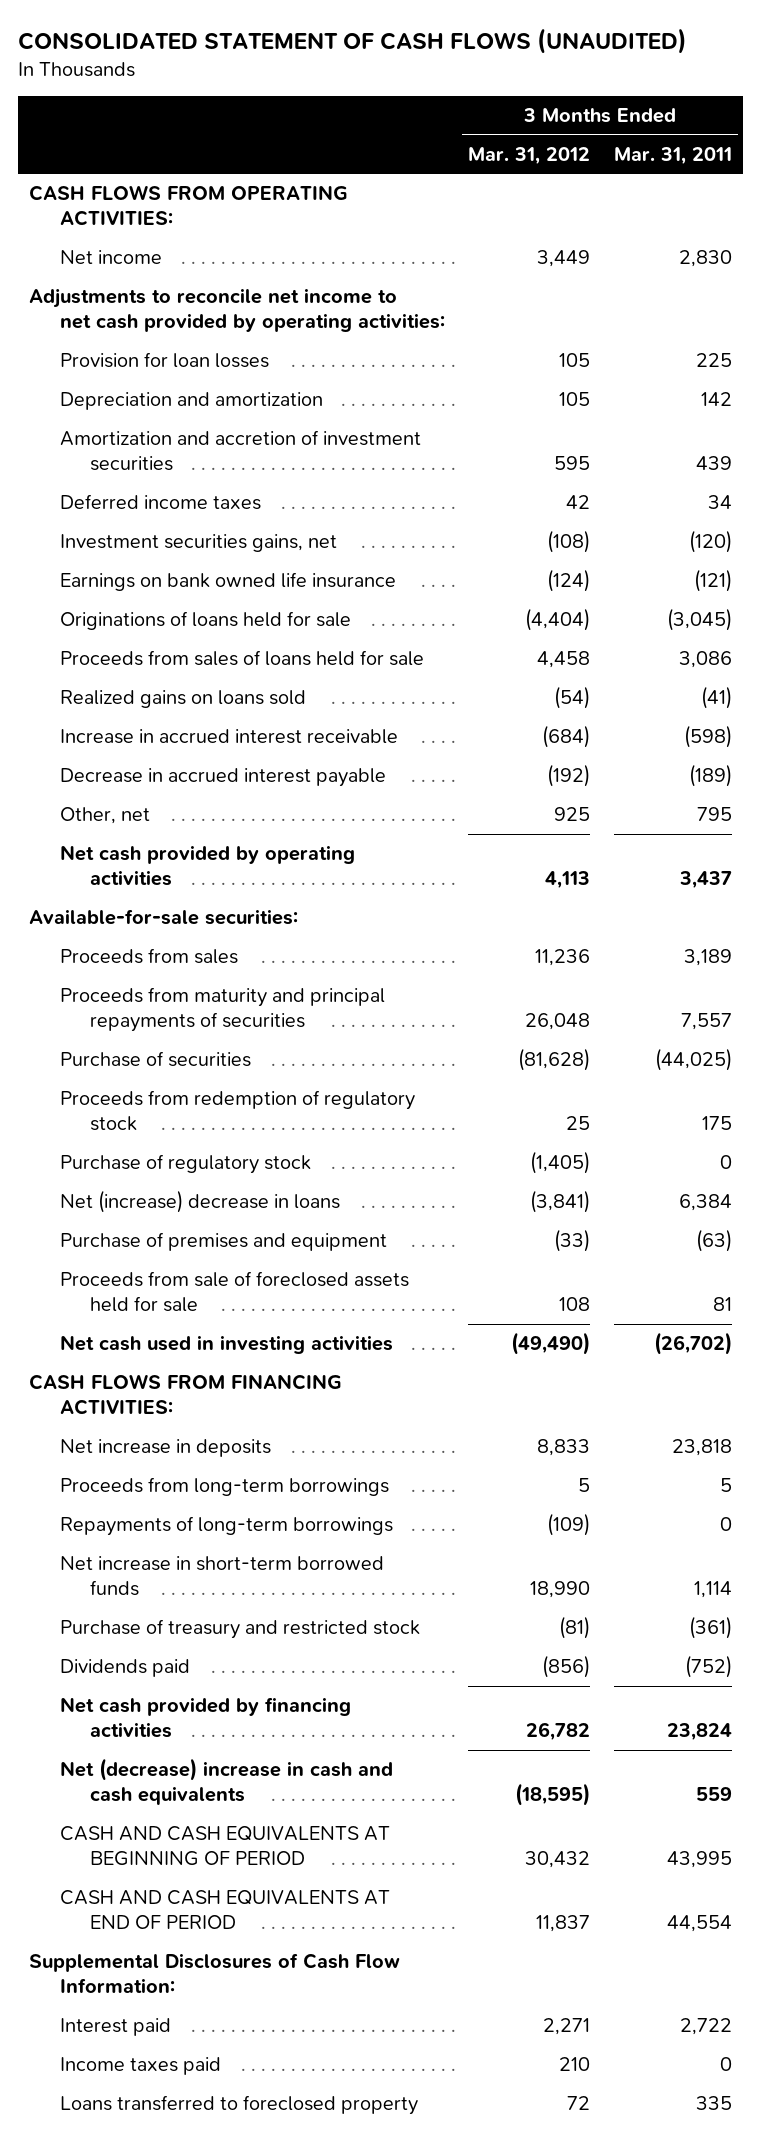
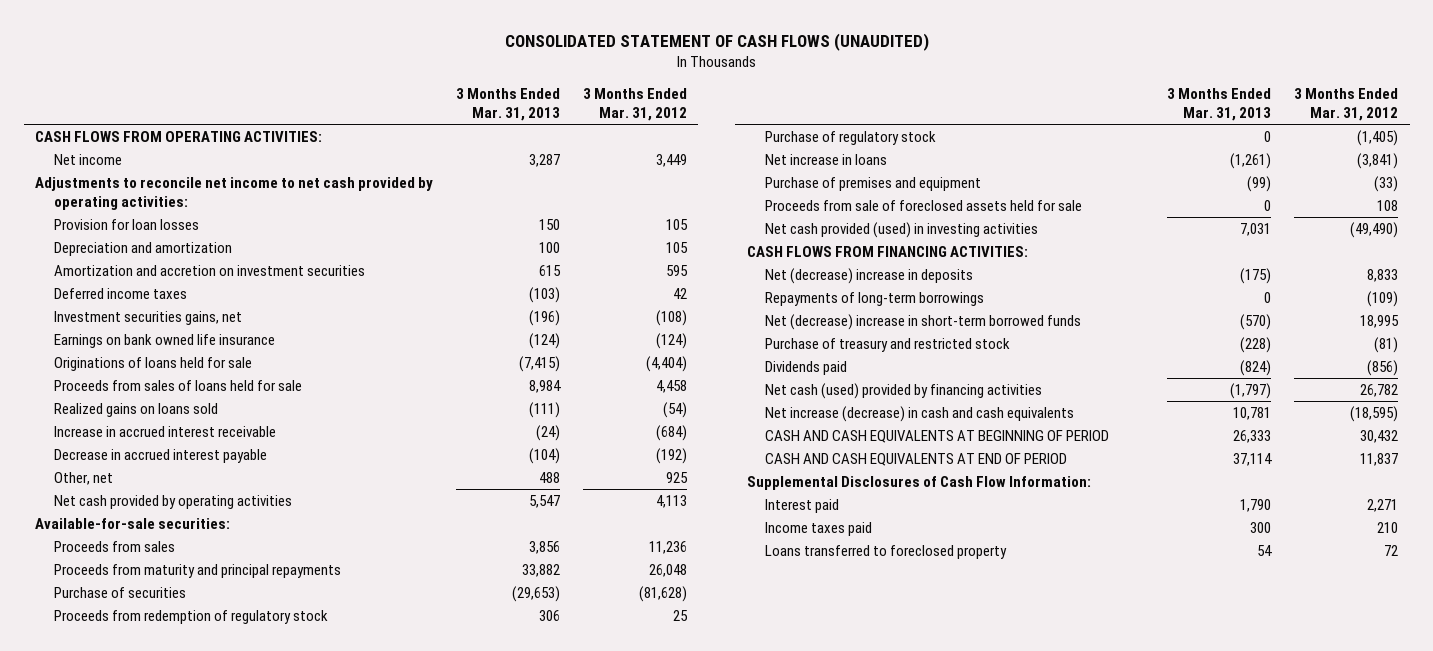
[613,146,732,165] Mar. 31, 2011 -> none
none -> [455,87,560,121] 3 Months Ended Mar. 31, 2013
[59,430,421,472] Amortization and accretion of investment securities -> [53,264,365,276] Amortization and accretion on investment securities
[59,987,385,1033] Proceeds from maturity and principal repayments of securities -> [53,563,341,578] Proceeds from maturity and principal repayments
[59,1190,340,1214] Net (increase) decrease in loans -> [765,153,888,165] Net increase in loans
[59,1335,393,1355] Net cash used in investing activities -> [765,221,1039,238] Net cash provided (used) in investing activities
[59,1477,389,1497] Proceeds from long-term borrowings -> none
[59,1439,271,1458] Net increase in deposits -> [765,267,974,284] Net (decrease) increase in deposits
[59,1556,384,1597] Net increase in short-term borrowed funds -> [765,313,1082,330] Net (decrease) increase in short-term borrowed funds
[530,1581,591,1599] 18,990 -> [1360,314,1400,328] 18,995
[59,1697,351,1739] Net cash provided by financing activities -> [765,382,1043,399] Net cash (used) provided by financing activities
[59,1758,393,1806] Net (decrease) increase in cash and cash equivalents -> [765,405,1075,422] Net increase (decrease) in cash and cash equivalents

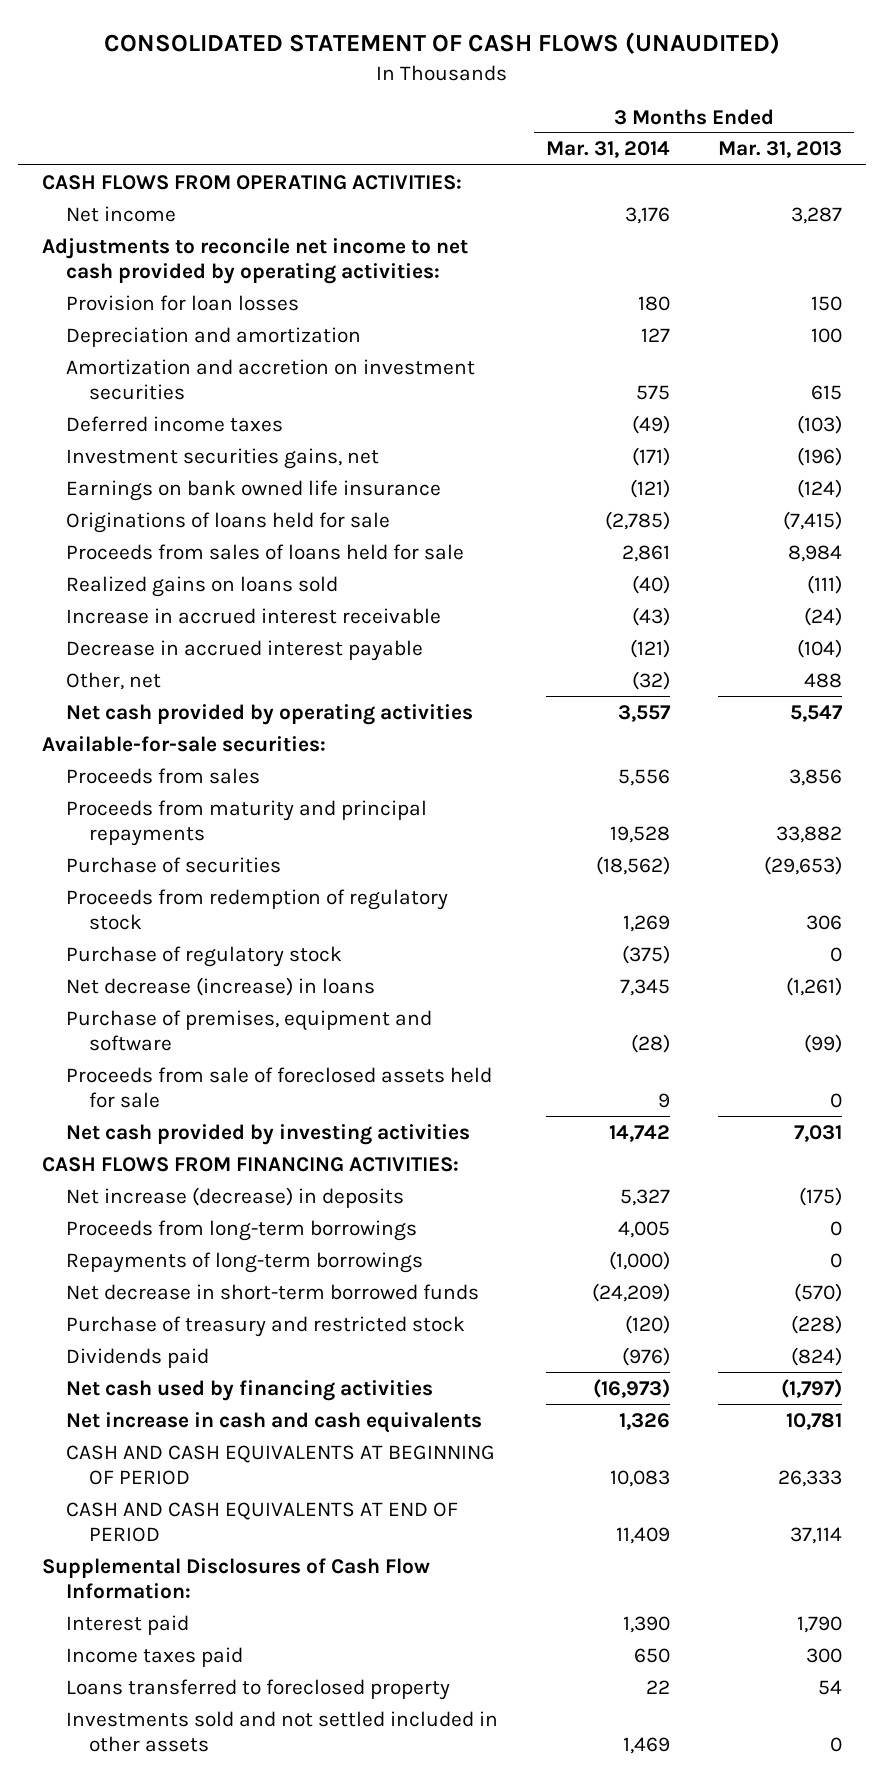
[582,87,687,121] 3 Months Ended Mar. 31, 2012 -> none
none -> [545,141,670,159] Mar. 31, 2014
[765,153,888,165] Net increase in loans -> [65,976,375,996] Net decrease (increase) in loans
[765,176,982,191] Purchase of premises and equipment -> [65,1009,432,1052] Purchase of premises, equipment and software
[765,221,1039,238] Net cash provided (used) in investing activities -> [65,1123,470,1145] Net cash provided by investing activities
[765,267,974,284] Net (decrease) increase in deposits -> [65,1186,404,1208] Net increase (decrease) in deposits
none -> [65,1219,417,1241] Proceeds from long-term borrowings
[765,313,1082,330] Net (decrease) increase in short-term borrowed funds -> [65,1283,479,1300] Net decrease in short-term borrowed funds
[765,382,1043,399] Net cash (used) provided by financing activities -> [65,1379,433,1401] Net cash used by financing activities
[765,405,1075,422] Net increase (decrease) in cash and cash equivalents -> [65,1411,482,1433] Net increase in cash and cash equivalents
none -> [65,1710,498,1753] Investments sold and not settled included in other assets

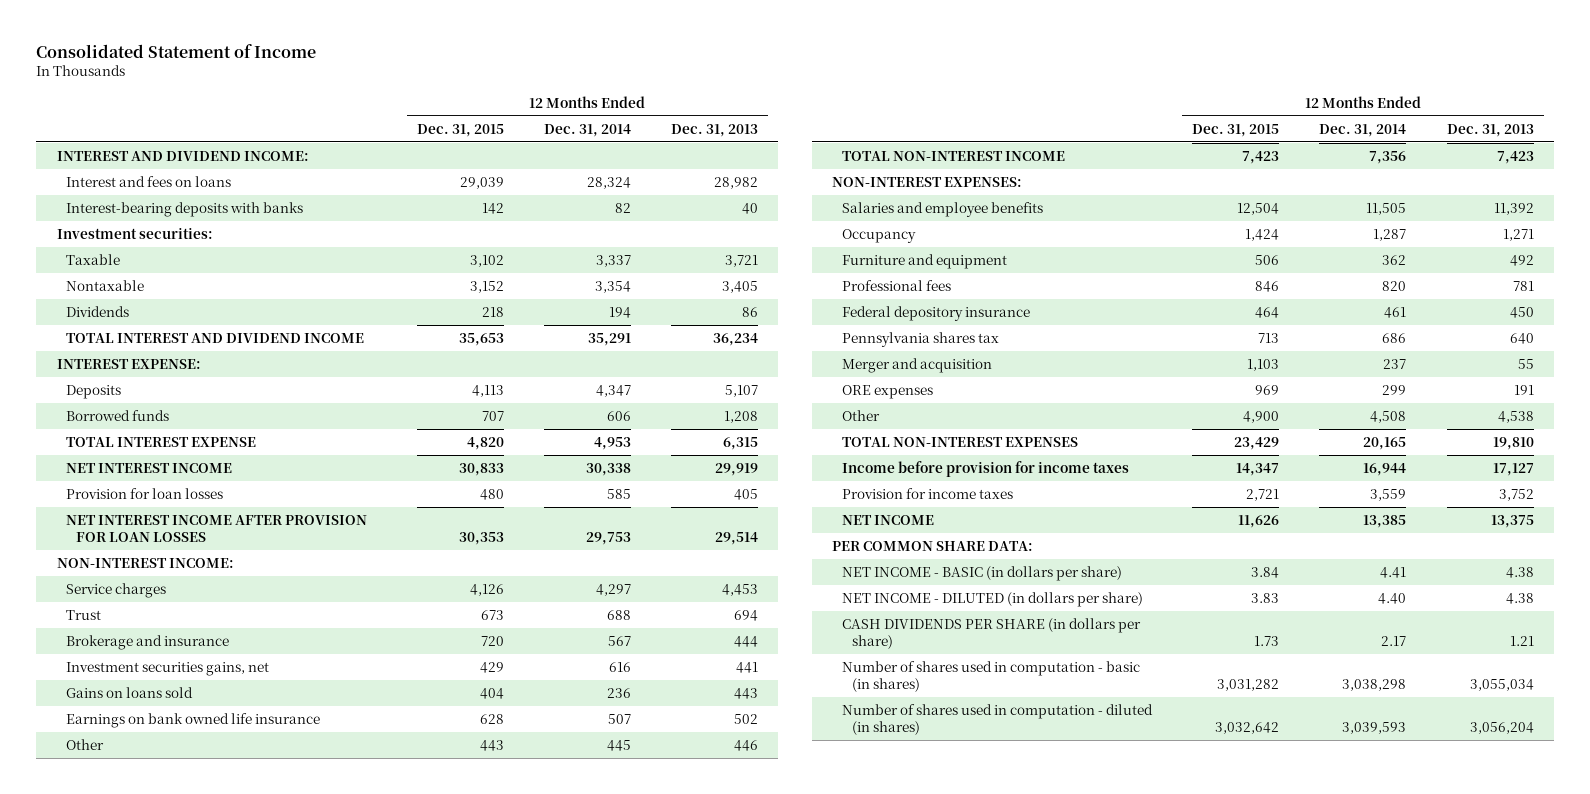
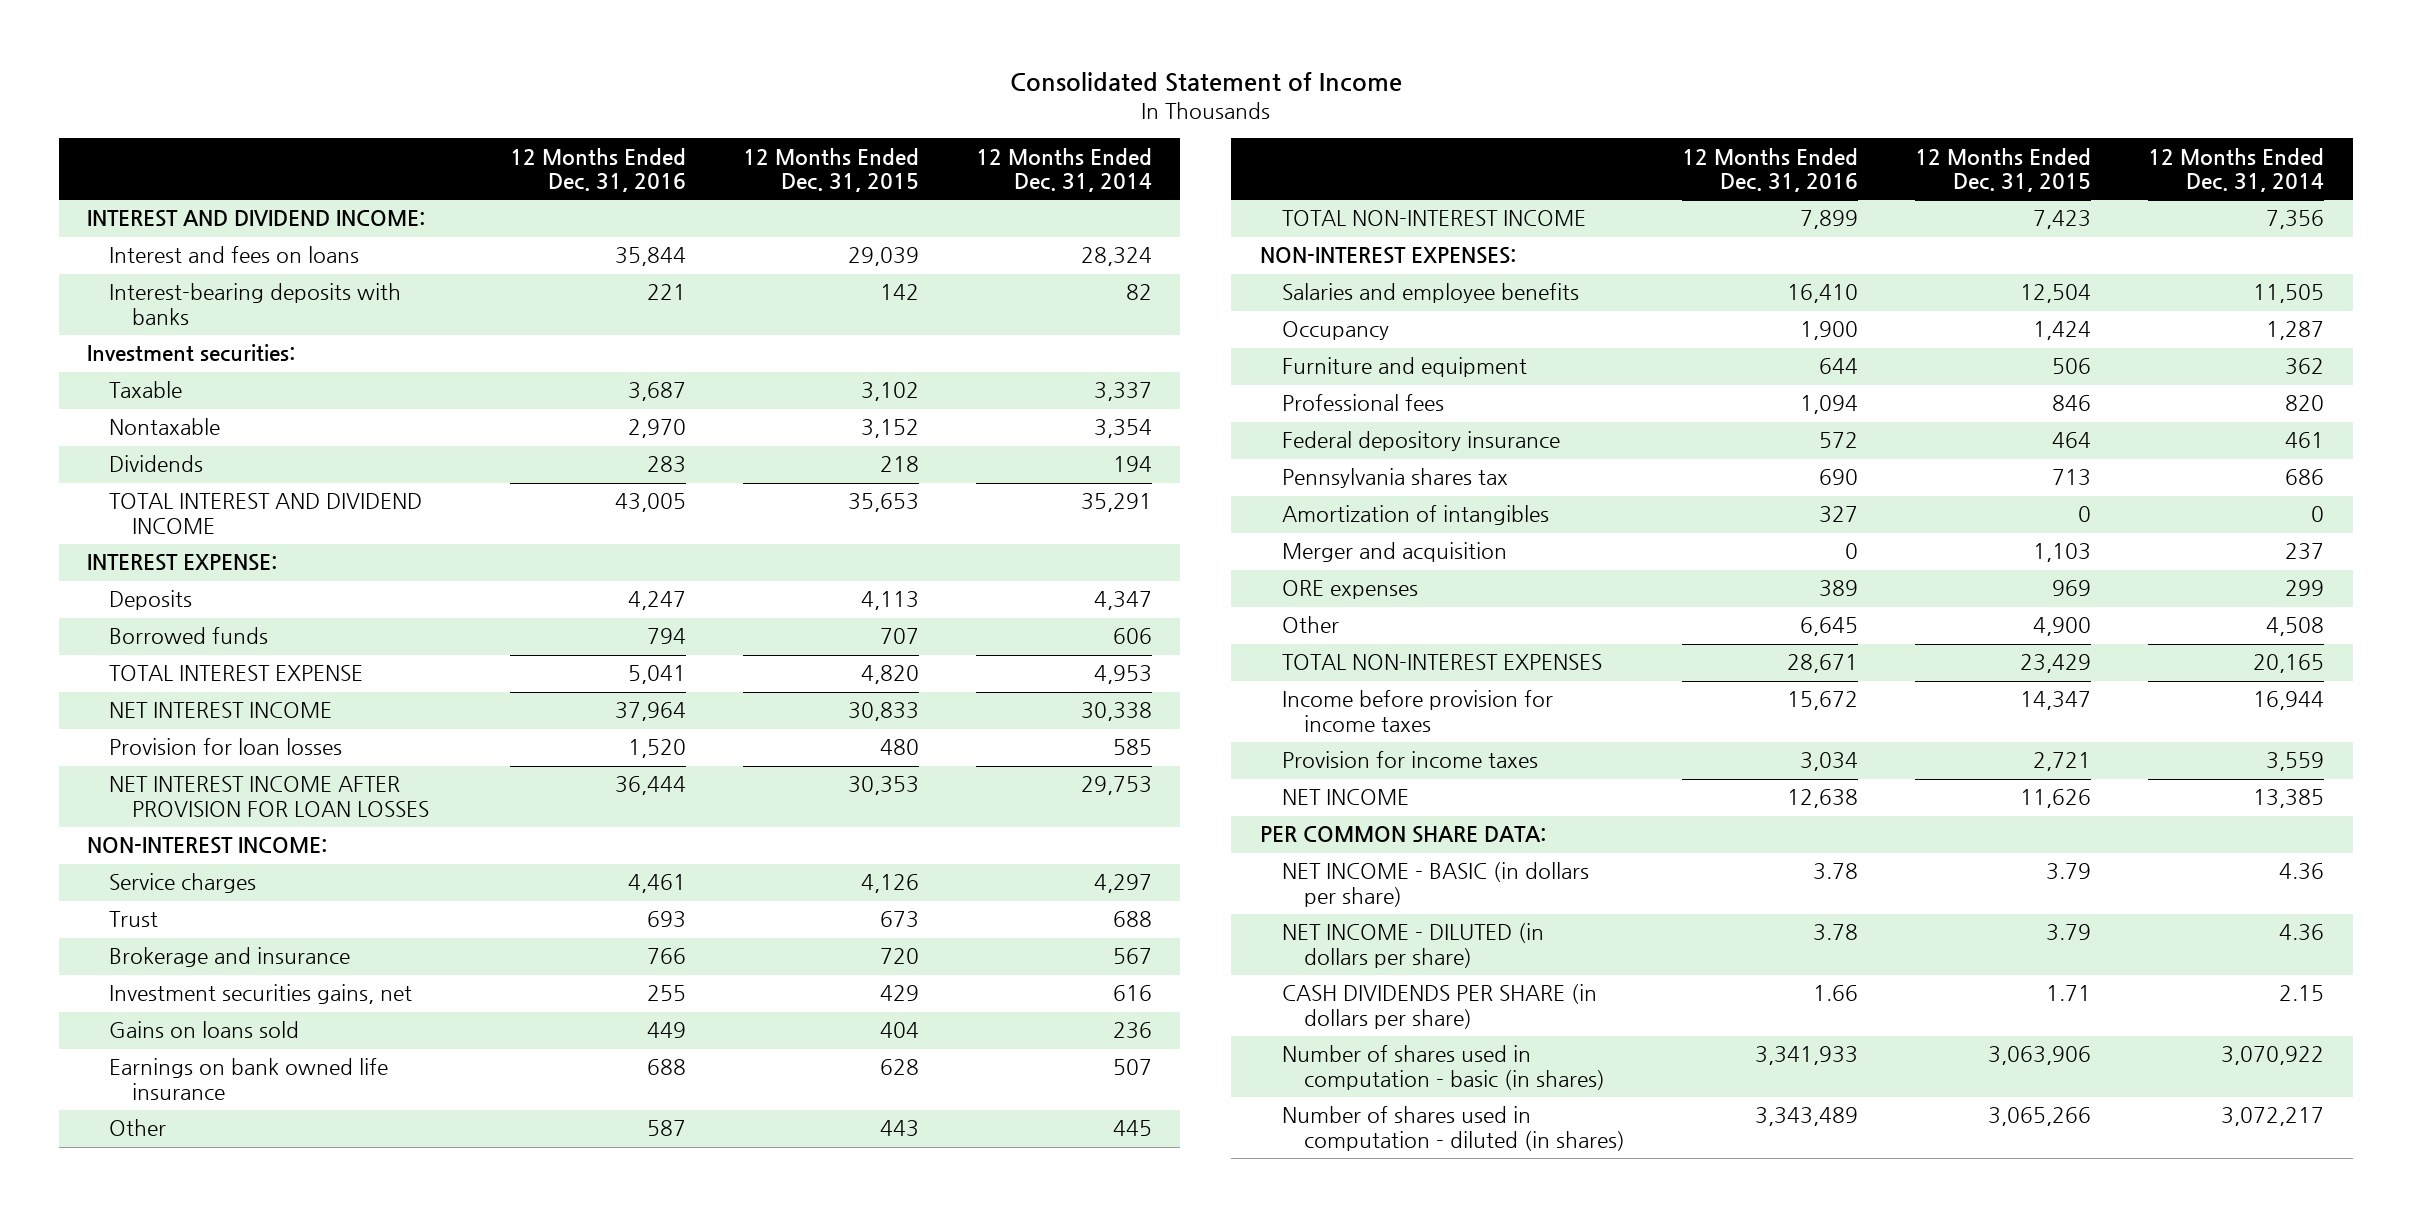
[670,123,758,137] Dec. 31, 2013 -> none
none -> [509,147,686,193] 12 Months Ended Dec. 31, 2016
none -> [1282,505,1550,526] Amortization of intangibles
[1251,566,1280,578] 3.84 -> [2046,863,2092,881] 3.79
[1380,566,1407,578] 4.41 -> [2279,863,2325,881] 4.36
[1251,592,1280,603] 3.83 -> [2046,924,2092,942] 3.79
[1378,592,1407,604] 4.40 -> [2279,924,2325,942] 4.36
[1254,636,1280,647] 1.73 -> [2046,985,2092,1002] 1.71
[1381,636,1407,647] 2.17 -> [2279,985,2325,1002] 2.15
[1217,679,1280,692] 3,031,282 -> [1988,1046,2092,1066] 3,063,906
[1342,679,1407,692] 3,038,298 -> [2221,1046,2325,1066] 3,070,922
[1215,722,1280,735] 3,032,642 -> [1988,1107,2092,1127] 3,065,266
[1342,722,1407,735] 3,039,593 -> [2221,1107,2325,1127] 3,072,217

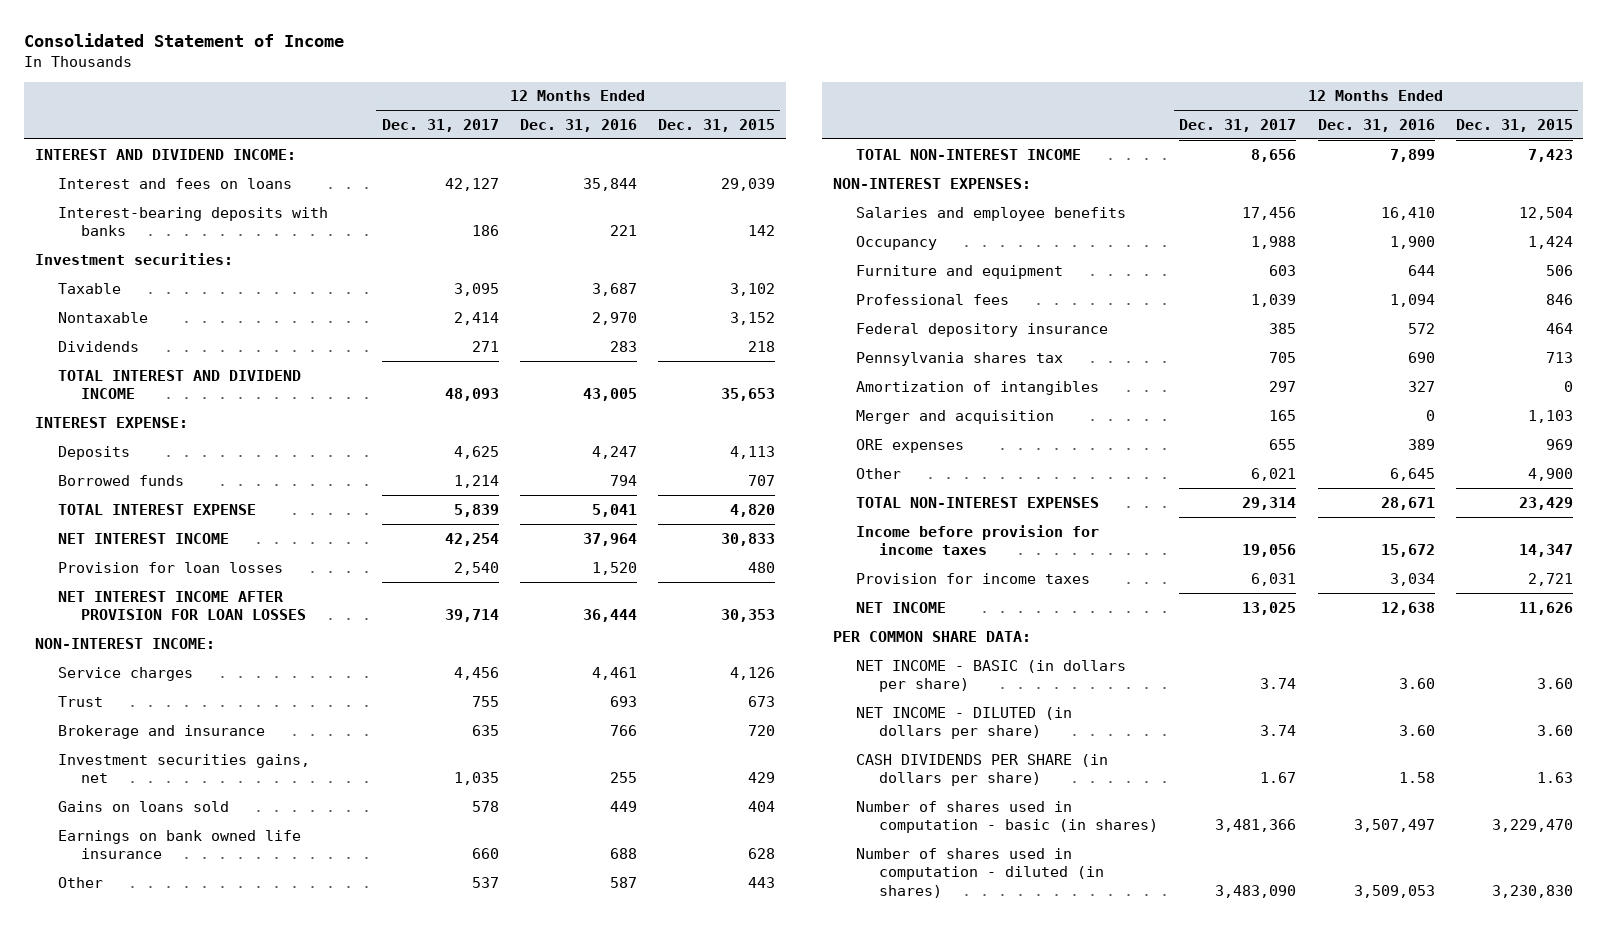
[975,147,1152,193] 12 Months Ended Dec. 31, 2014 -> none
none -> [381,118,499,132] Dec. 31, 2017
[1813,863,1859,881] 3.78 -> [1398,678,1435,690] 3.60
[2046,863,2092,881] 3.79 -> [1536,678,1573,690] 3.60
[1813,924,1859,942] 3.78 -> [1398,725,1435,737] 3.60
[2046,924,2092,942] 3.79 -> [1536,725,1573,737] 3.60
[1813,985,1859,1002] 1.66 -> [1398,772,1435,784] 1.58
[2046,985,2092,1002] 1.71 -> [1536,772,1573,784] 1.63
[1755,1046,1859,1066] 3,341,933 -> [1353,819,1435,833] 3,507,497
[1988,1046,2092,1066] 3,063,906 -> [1491,819,1573,833] 3,229,470
[1755,1107,1859,1127] 3,343,489 -> [1353,884,1435,898] 3,509,053
[1988,1107,2092,1127] 3,065,266 -> [1491,884,1573,898] 3,230,830

